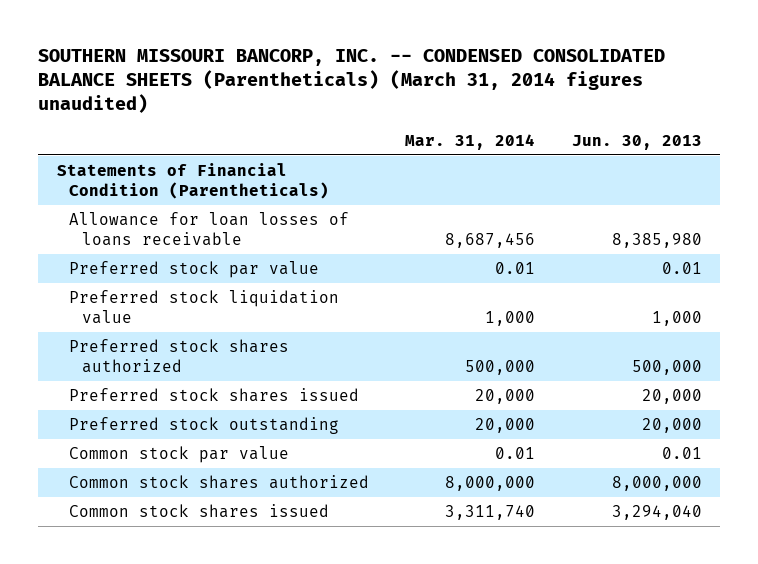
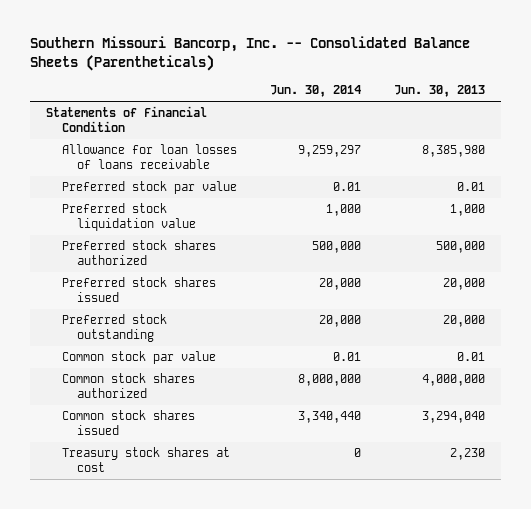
[38,49,666,114] SOUTHERN MISSOURI BANCORP, INC. -- CONDENSED CONSOLIDATED BALANCE SHEETS (Parentheticals) (March 31, 2014 figures unaudited) -> [29,36,470,71] Southern Missouri Bancorp, Inc. -- Consolidated Balance Sheets (Parentheticals)
[405,133,536,150] Mar. 31, 2014 -> none
none -> [269,84,361,97] Jun. 30, 2014
[56,162,330,199] Statements of Financial Condition (Parentheticals) -> [46,106,208,133] Statements of Financial Condition
[611,475,702,491] 8,000,000 -> [421,374,485,387] 4,000,000
none -> [61,447,230,473] Treasury stock shares at cost

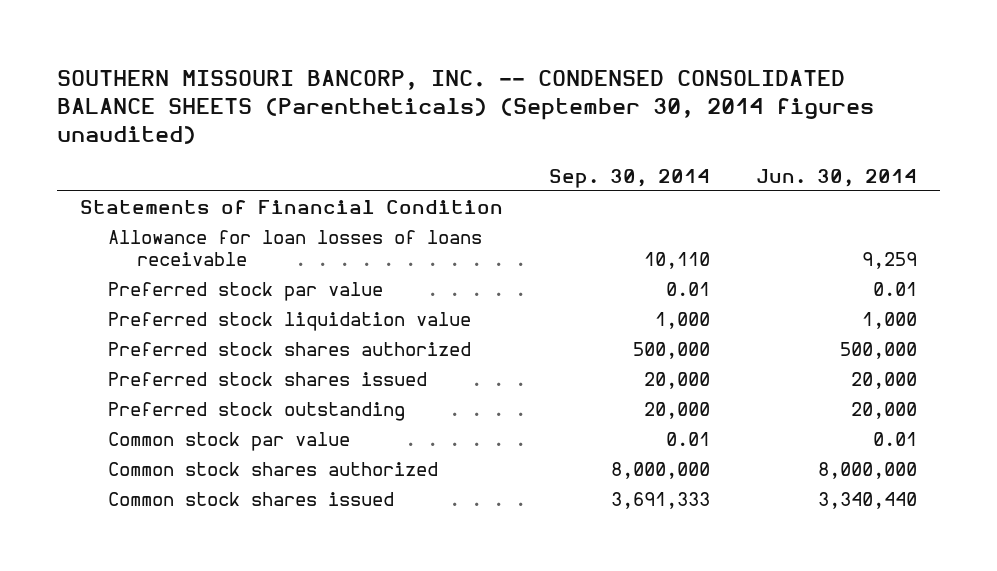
[29,36,470,71] Southern Missouri Bancorp, Inc. -- Consolidated Balance Sheets (Parentheticals) -> [57,69,875,145] SOUTHERN MISSOURI BANCORP, INC. -- CONDENSED CONSOLIDATED BALANCE SHEETS (Parentheticals) (September 30, 2014 figures unaudited)
[393,84,485,97] Jun. 30, 2013 -> none
none -> [549,168,711,188] Sep. 30, 2014
[297,145,361,158] 9,259,297 -> [862,251,918,269] 9,259
[61,447,230,473] Treasury stock shares at cost -> none

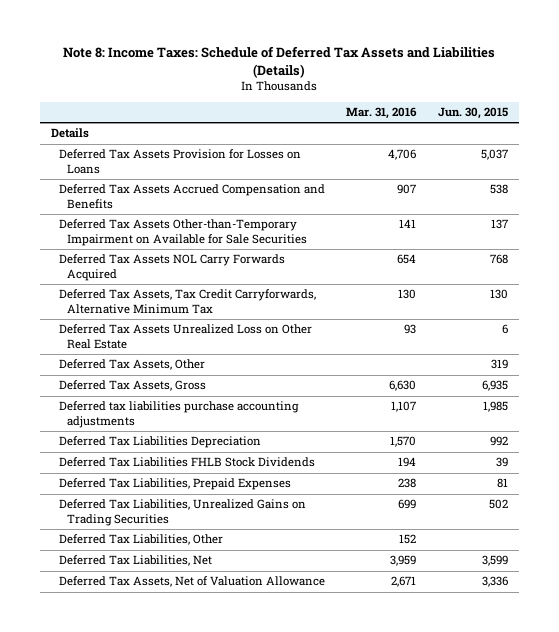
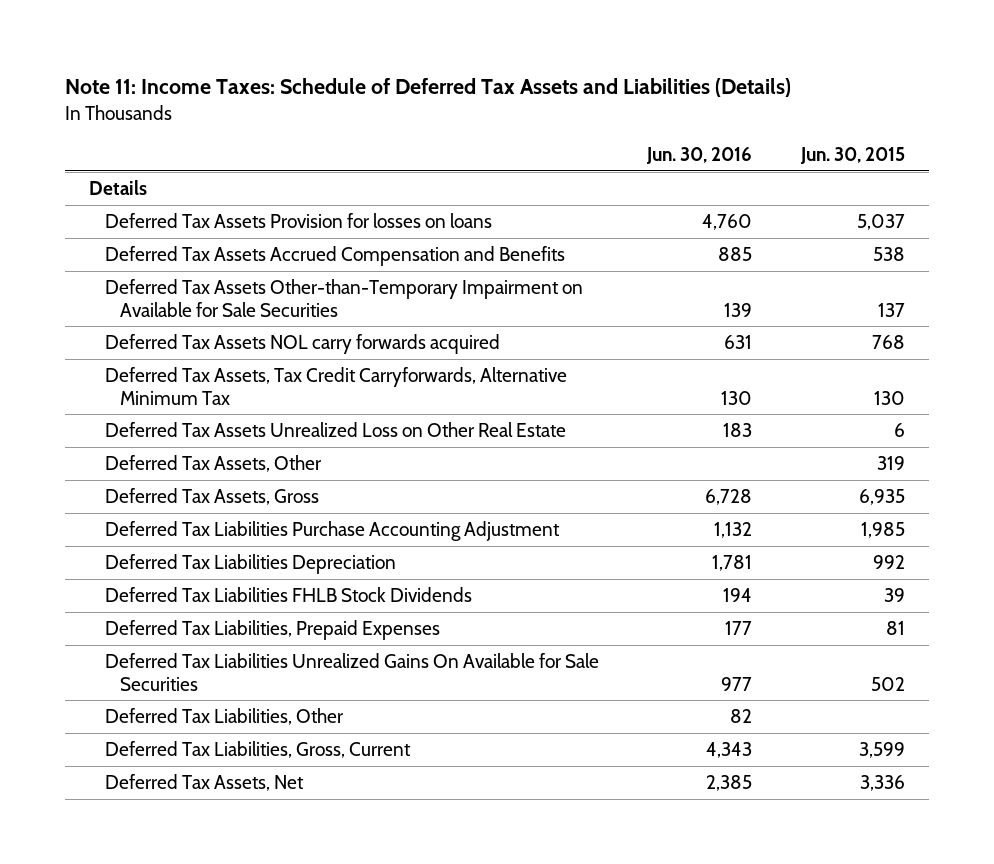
[63,46,496,78] Note 8: Income Taxes: Schedule of Deferred Tax Assets and Liabilities (Details) -> [64,78,791,98] Note 11: Income Taxes: Schedule of Deferred Tax Assets and Liabilities (Details)
[346,107,418,120] Mar. 31, 2016 -> none
none -> [646,147,753,165] Jun. 30, 2016
[58,149,301,174] Deferred Tax Assets Provision for Losses on Loans -> [104,212,492,228] Deferred Tax Assets Provision for losses on loans
[58,254,285,281] Deferred Tax Assets NOL Carry Forwards Acquired -> [104,333,500,354] Deferred Tax Assets NOL carry forwards acquired
[58,401,299,428] Deferred tax liabilities purchase accounting adjustments -> [104,520,560,541] Deferred Tax Liabilities Purchase Accounting Adjustment
[58,499,306,526] Deferred Tax Liabilities, Unrealized Gains on Trading Securities -> [104,652,599,691] Deferred Tax Liabilities Unrealized Gains On Available for Sale Securities
[58,555,212,567] Deferred Tax Liabilities, Net -> [104,740,411,758] Deferred Tax Liabilities, Gross, Current
[58,576,325,588] Deferred Tax Assets, Net of Valuation Allowance -> [104,773,304,791] Deferred Tax Assets, Net

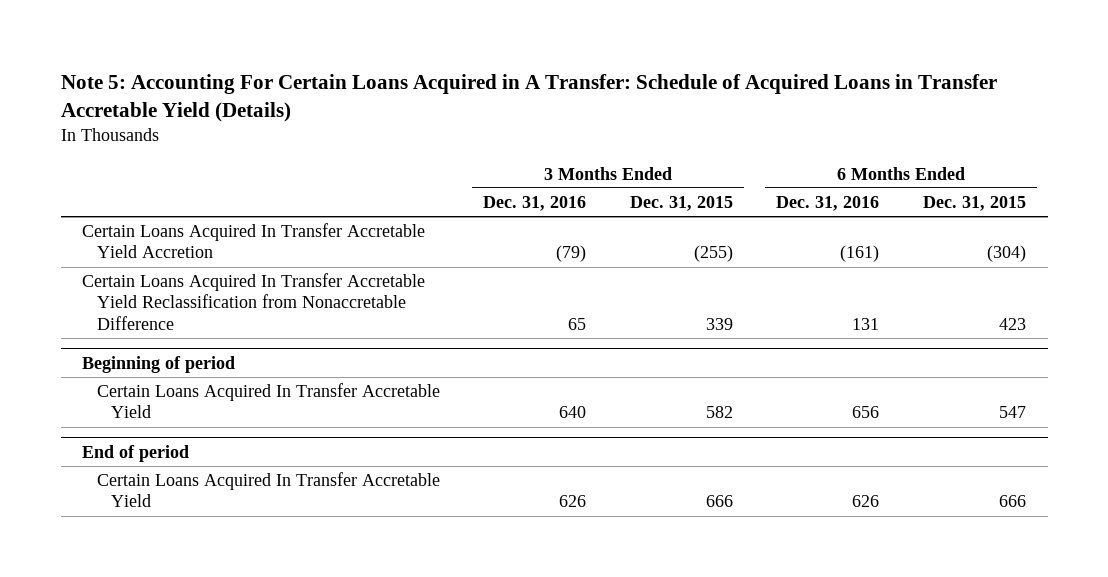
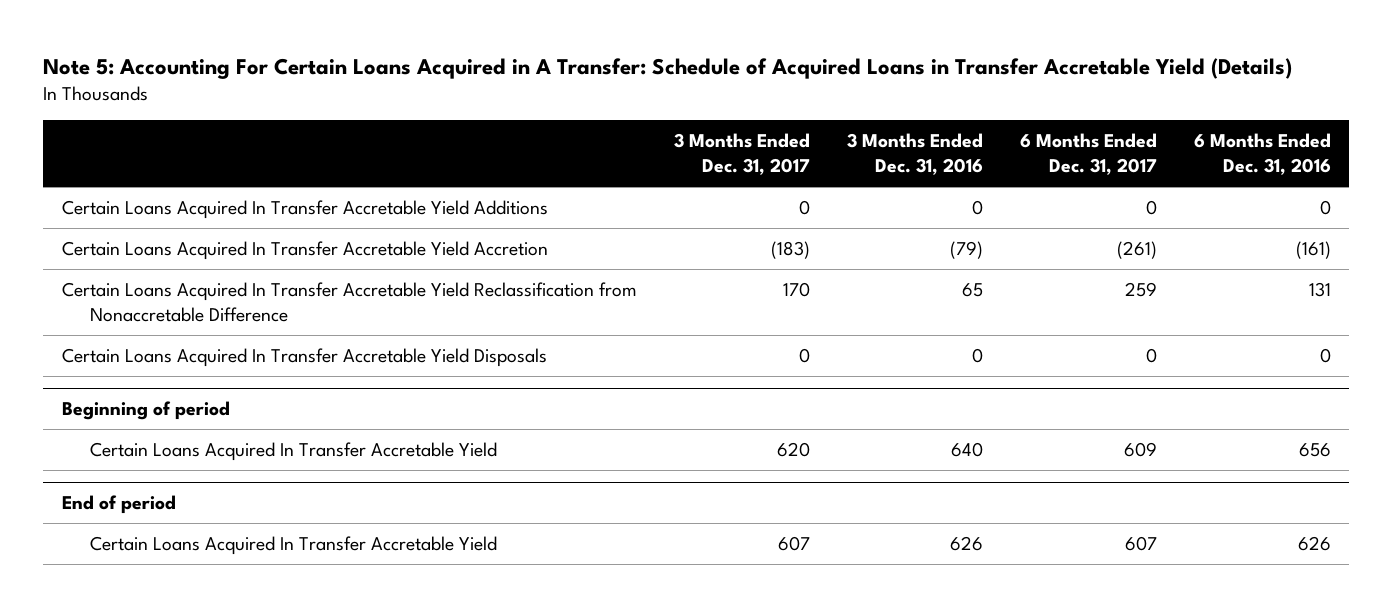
[629,195,733,211] Dec. 31, 2015 -> none
[922,195,1026,211] Dec. 31, 2015 -> none
none -> [673,132,810,176] 3 Months Ended Dec. 31, 2017
none -> [1019,132,1157,176] 6 Months Ended Dec. 31, 2017
none -> [61,199,548,219] Certain Loans Acquired In Transfer Accretable Yield Additions
none -> [61,347,547,367] Certain Loans Acquired In Transfer Accretable Yield Disposals

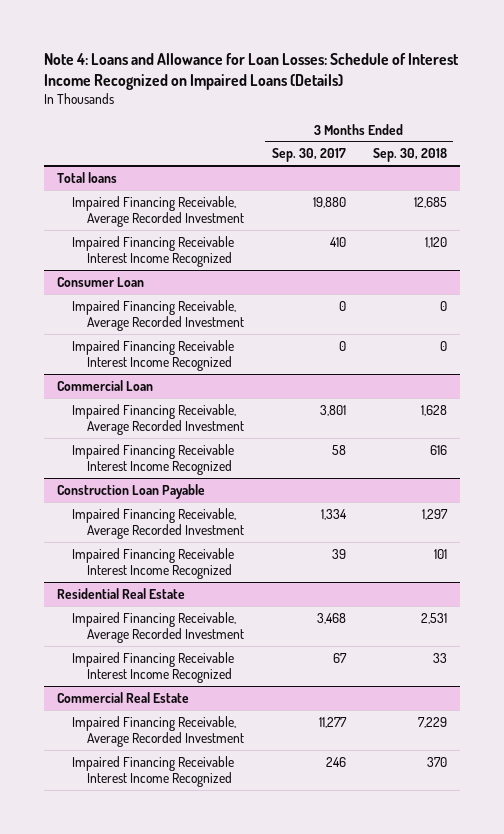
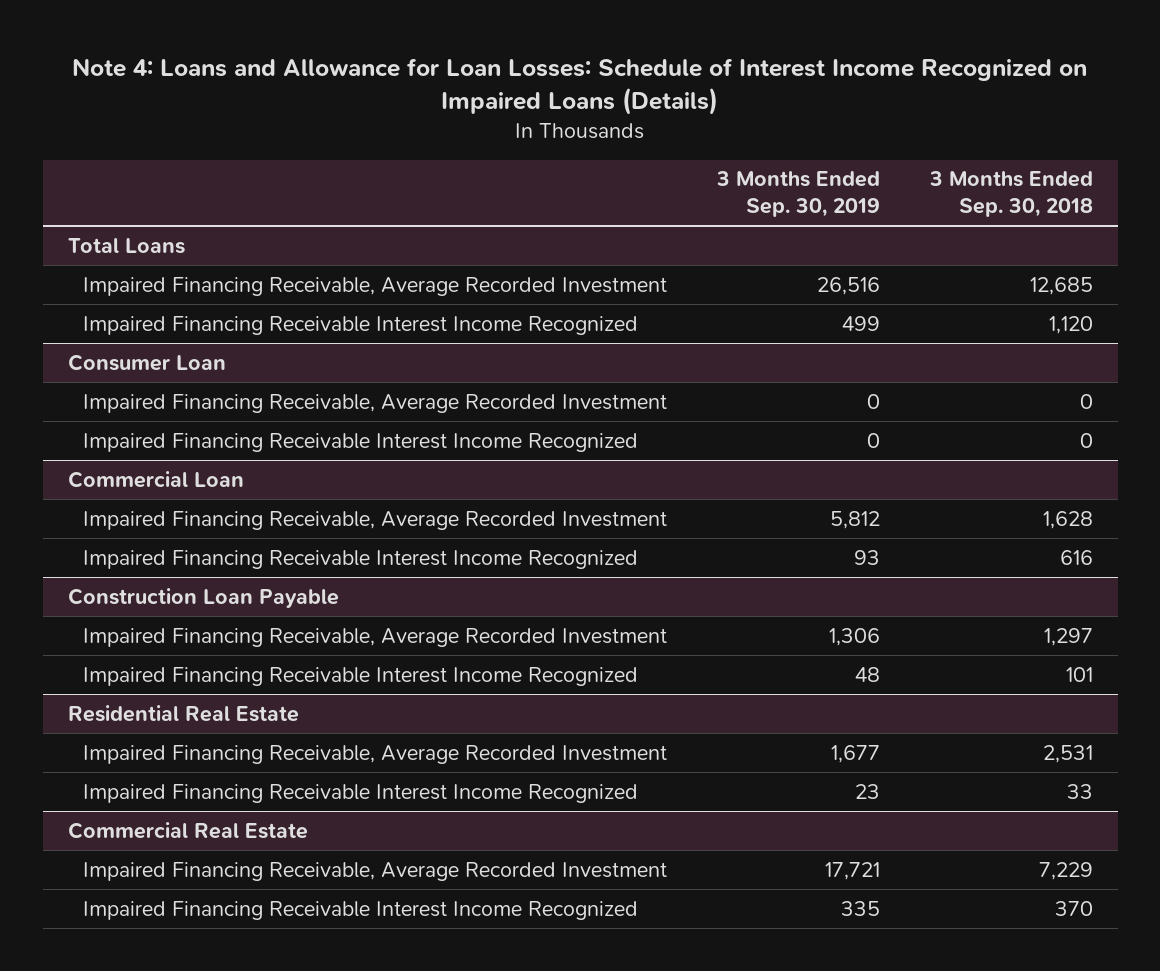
[271,148,346,163] Sep. 30, 2017 -> none
none -> [715,171,880,218] 3 Months Ended Sep. 30, 2019
[57,171,118,183] Total loans -> [67,237,185,254] Total Loans

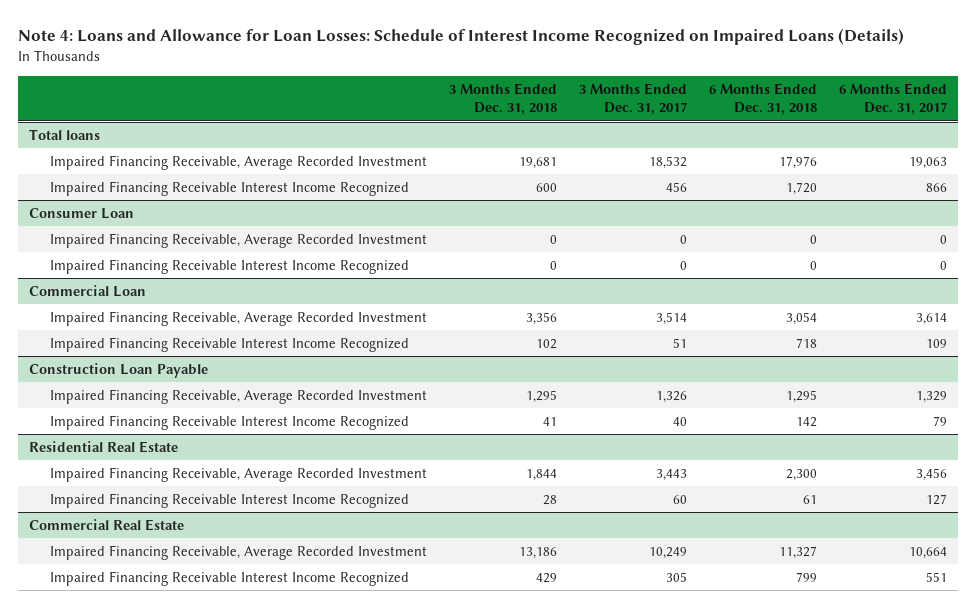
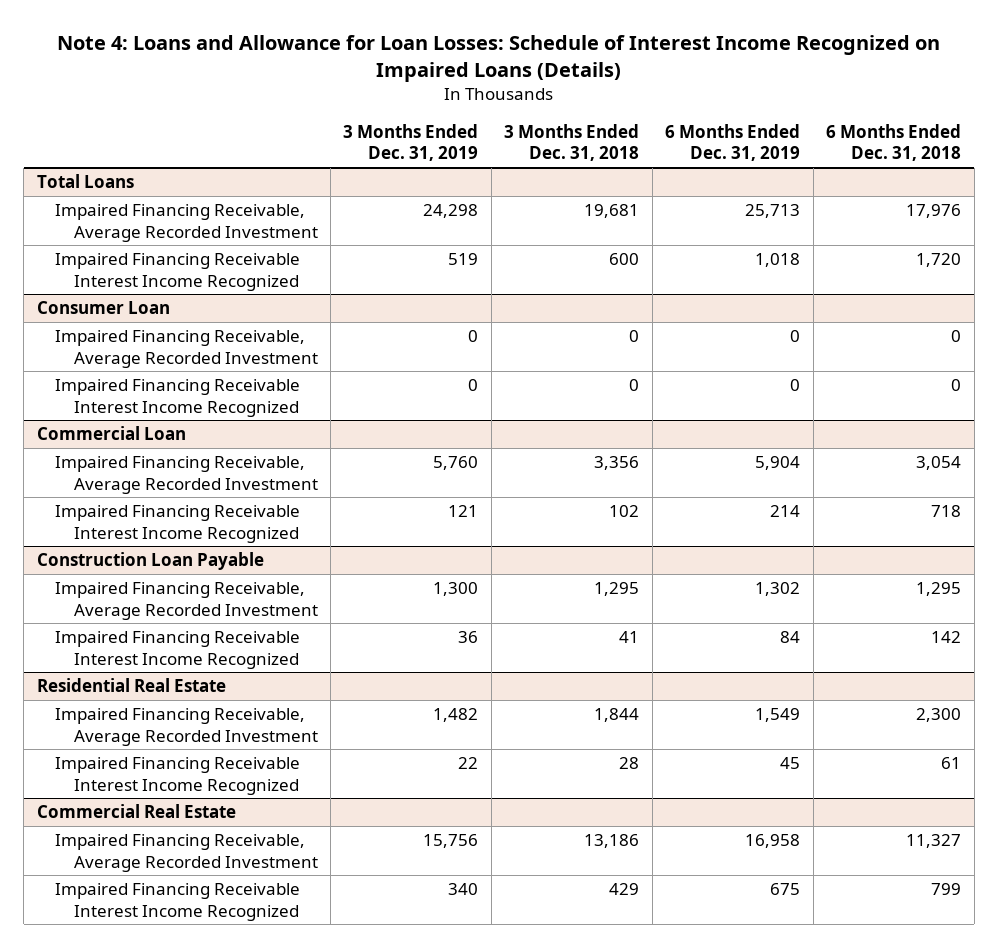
[578,82,687,116] 3 Months Ended Dec. 31, 2017 -> none
[839,82,948,116] 6 Months Ended Dec. 31, 2017 -> none
none -> [343,123,479,162] 3 Months Ended Dec. 31, 2019
none -> [665,123,801,162] 6 Months Ended Dec. 31, 2019
[29,128,101,140] Total loans -> [36,174,134,189] Total Loans

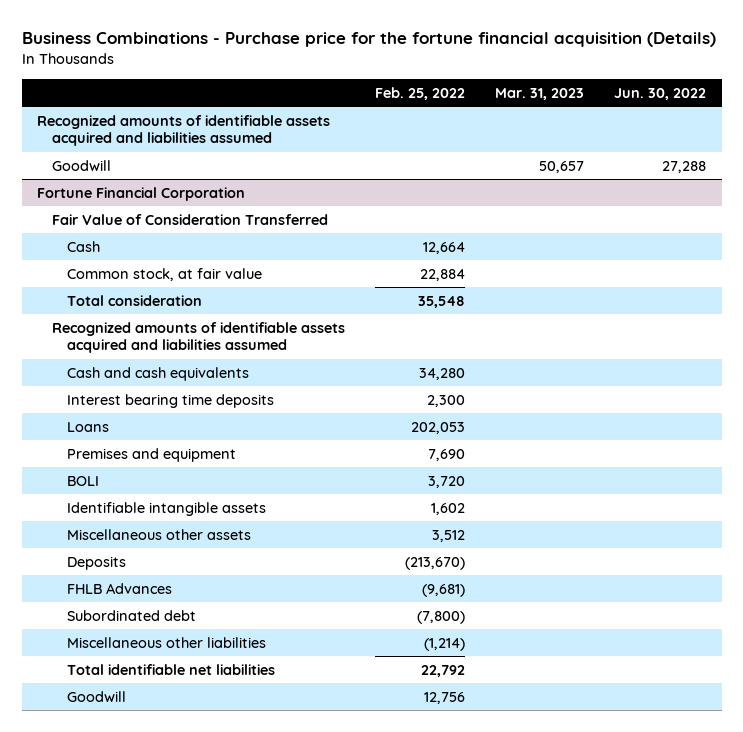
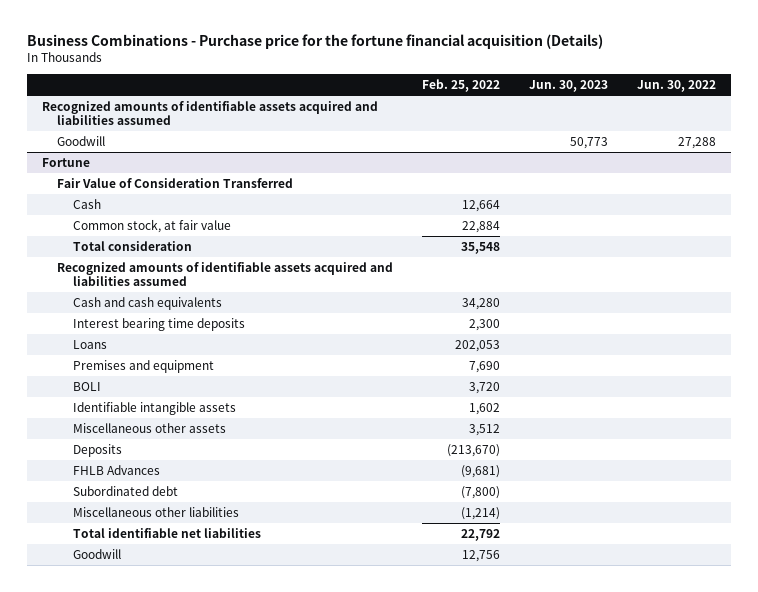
[495,87,585,100] Mar. 31, 2023 -> none
none -> [529,80,609,93] Jun. 30, 2023
[36,186,245,201] Fortune Financial Corporation -> [42,157,91,167] Fortune

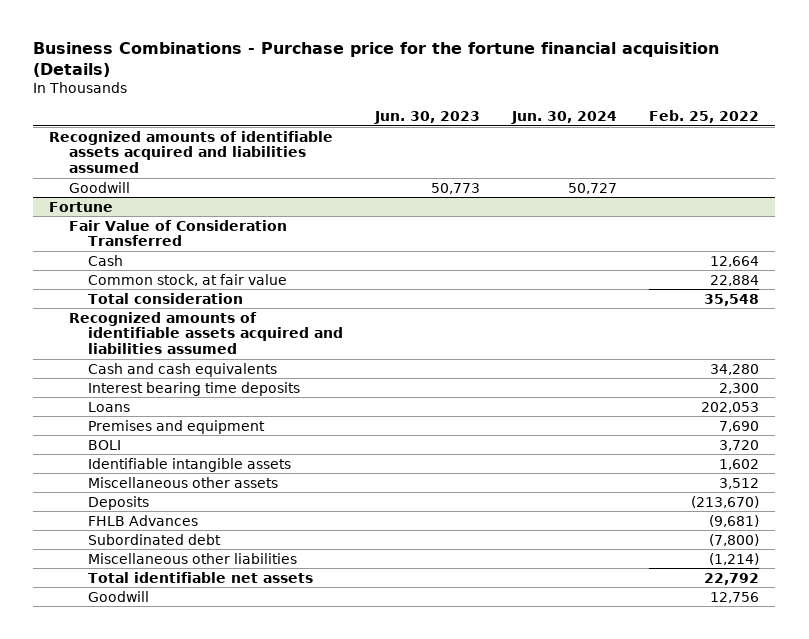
[637,80,717,93] Jun. 30, 2022 -> none
none -> [511,110,618,124] Jun. 30, 2024
[72,527,261,538] Total identifiable net liabilities -> [87,571,313,583] Total identifiable net assets

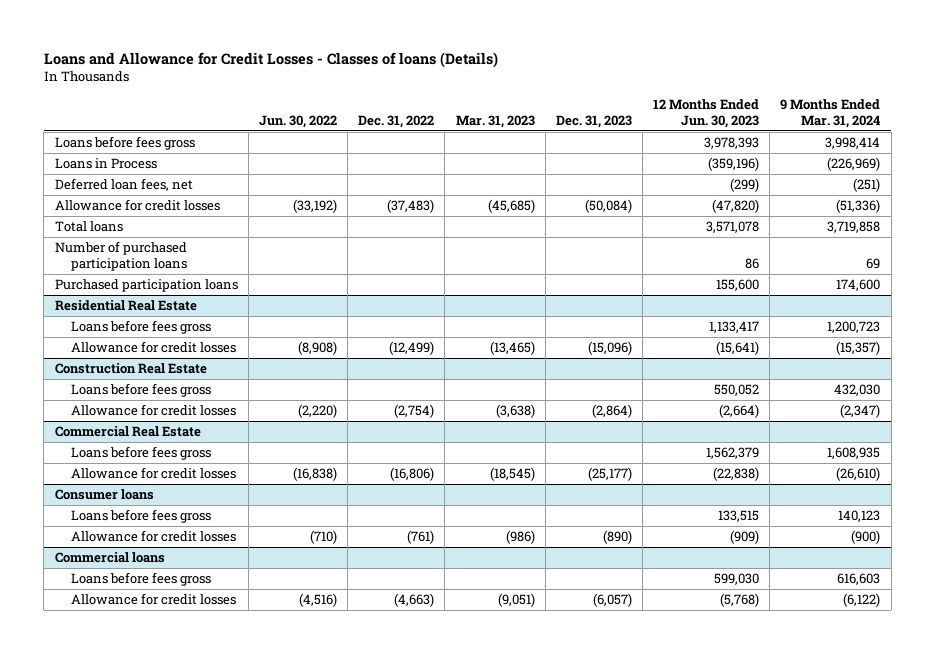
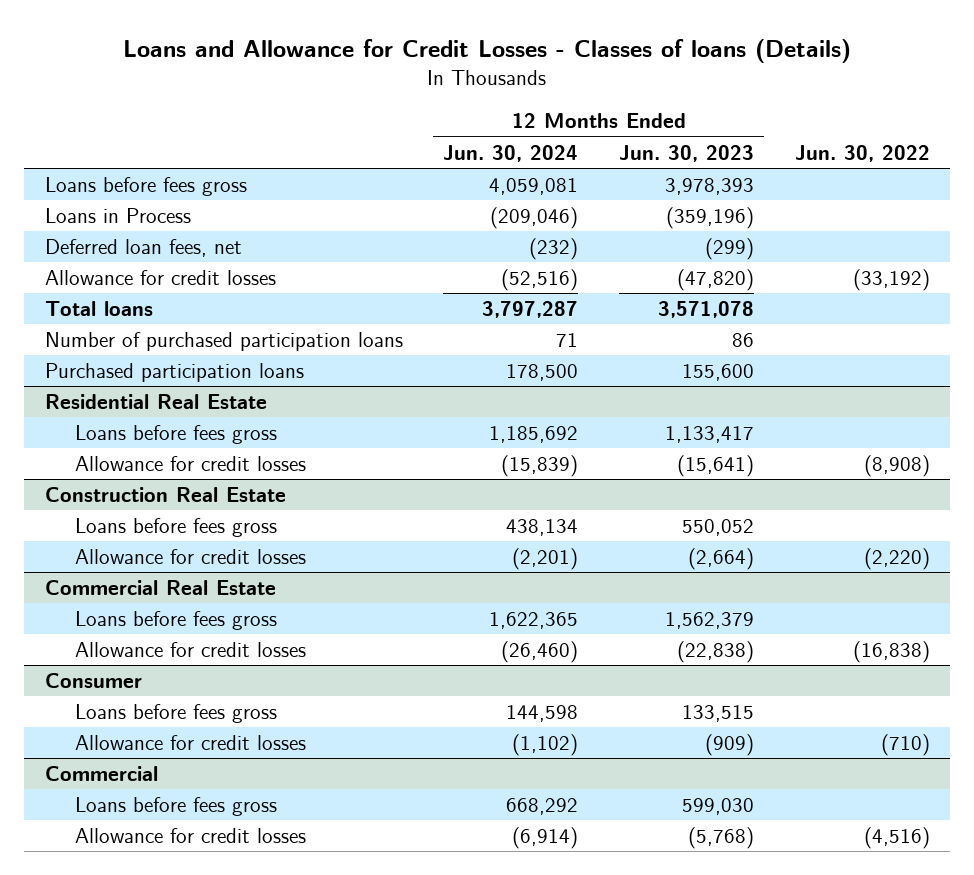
[358,115,435,129] Dec. 31, 2022 -> none
[455,115,535,129] Mar. 31, 2023 -> none
[555,115,632,129] Dec. 31, 2023 -> none
[780,98,881,129] 9 Months Ended Mar. 31, 2024 -> none
none -> [443,144,579,162] Jun. 30, 2024
[54,488,154,500] Consumer loans -> [44,672,142,688] Consumer
[54,551,165,563] Commercial loans -> [44,765,158,781] Commercial

